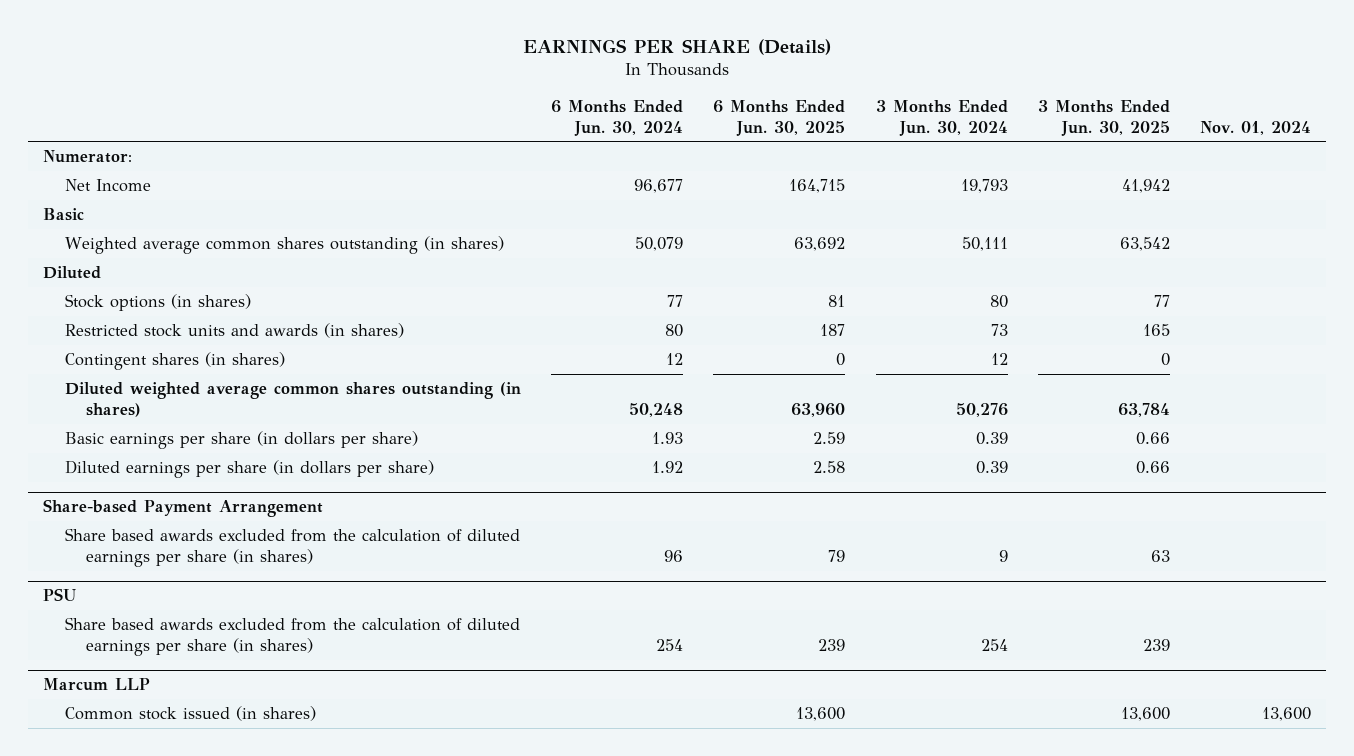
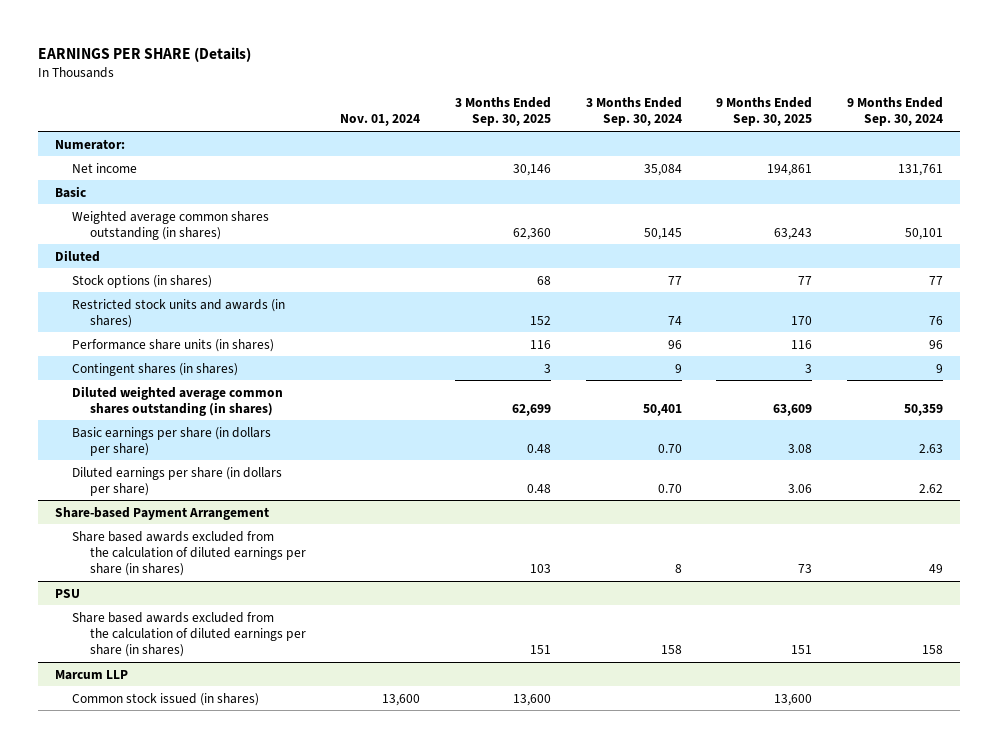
[551,99,684,136] 6 Months Ended Jun. 30, 2024 -> none
[713,99,846,136] 6 Months Ended Jun. 30, 2025 -> none
[875,99,1008,136] 3 Months Ended Jun. 30, 2024 -> none
[1037,99,1170,136] 3 Months Ended Jun. 30, 2025 -> none
none -> [454,97,551,127] 3 Months Ended Sep. 30, 2025
none -> [585,97,682,127] 3 Months Ended Sep. 30, 2024
none -> [716,97,813,127] 9 Months Ended Sep. 30, 2025
none -> [846,97,943,127] 9 Months Ended Sep. 30, 2024
[64,179,151,193] Net Income -> [72,162,138,173] Net income
none -> [72,338,275,352] Performance share units (in shares)

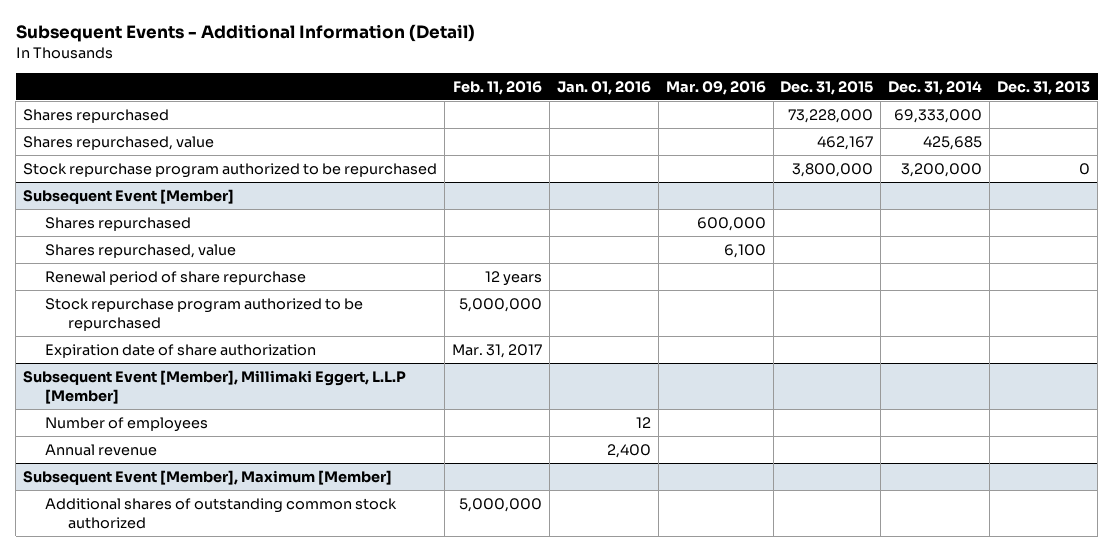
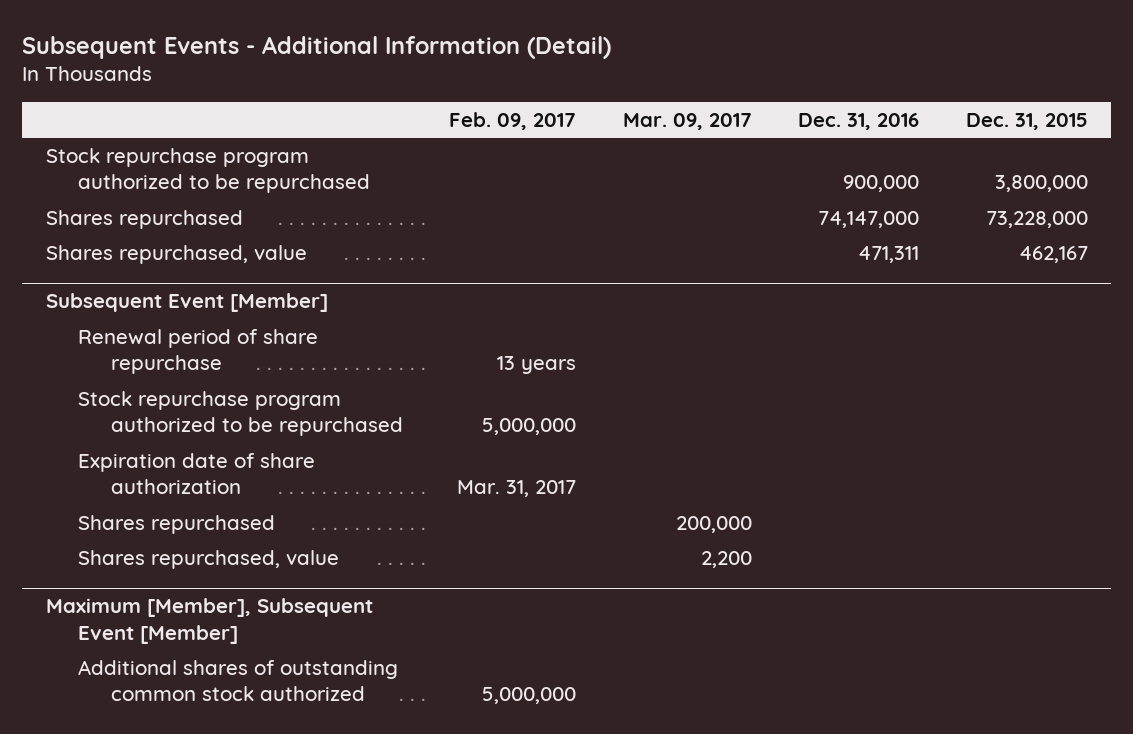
[452,80,542,95] Feb. 11, 2016 -> none
[556,80,651,95] Jan. 01, 2016 -> none
[665,80,766,95] Mar. 09, 2016 -> none
[888,80,983,95] Dec. 31, 2014 -> none
[997,80,1091,95] Dec. 31, 2013 -> none
none -> [449,111,577,130] Feb. 09, 2017
none -> [622,112,752,130] Mar. 09, 2017
none -> [798,112,920,130] Dec. 31, 2016
[23,162,438,178] Stock repurchase program authorized to be repurchased -> [45,147,371,194] Stock repurchase program authorized to be repurchased
[23,369,407,404] Subsequent Event [Member], Millimaki Eggert, L.L.P [Member] -> none
[45,416,209,432] Number of employees -> none
[45,443,158,456] Annual revenue -> none
[45,216,192,231] Shares repurchased -> [78,514,276,534] Shares repurchased
[45,243,237,258] Shares repurchased, value -> [78,549,340,569] Shares repurchased, value
[23,469,393,485] Subsequent Event [Member], Maximum [Member] -> [45,598,373,644] Maximum [Member], Subsequent Event [Member]

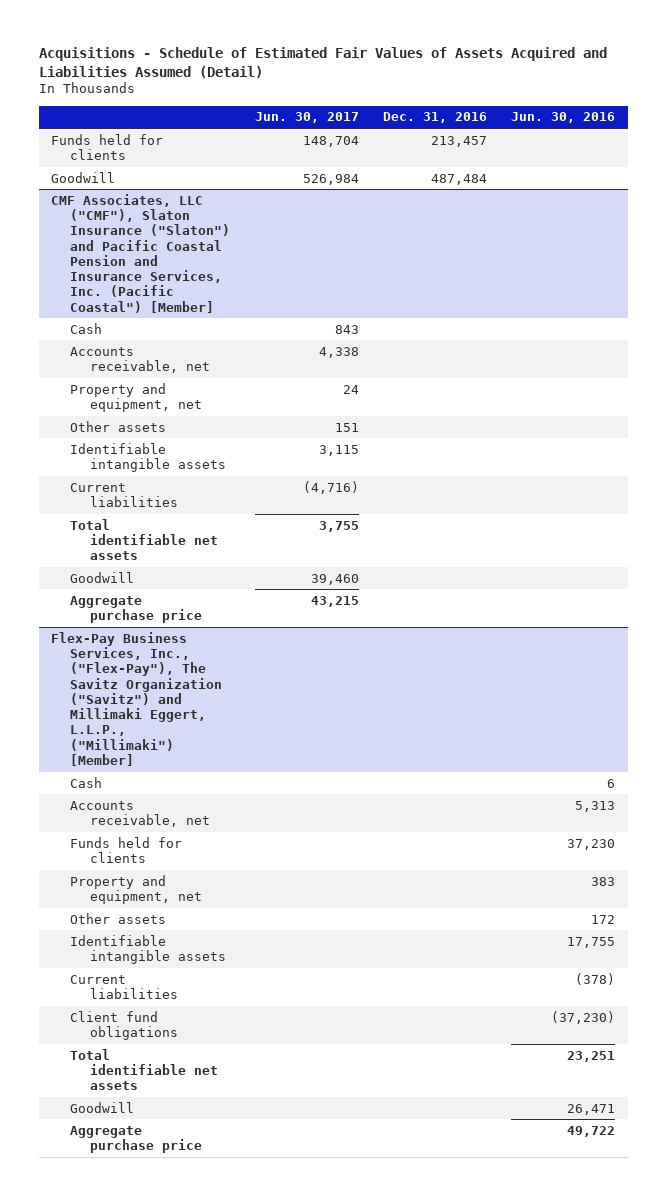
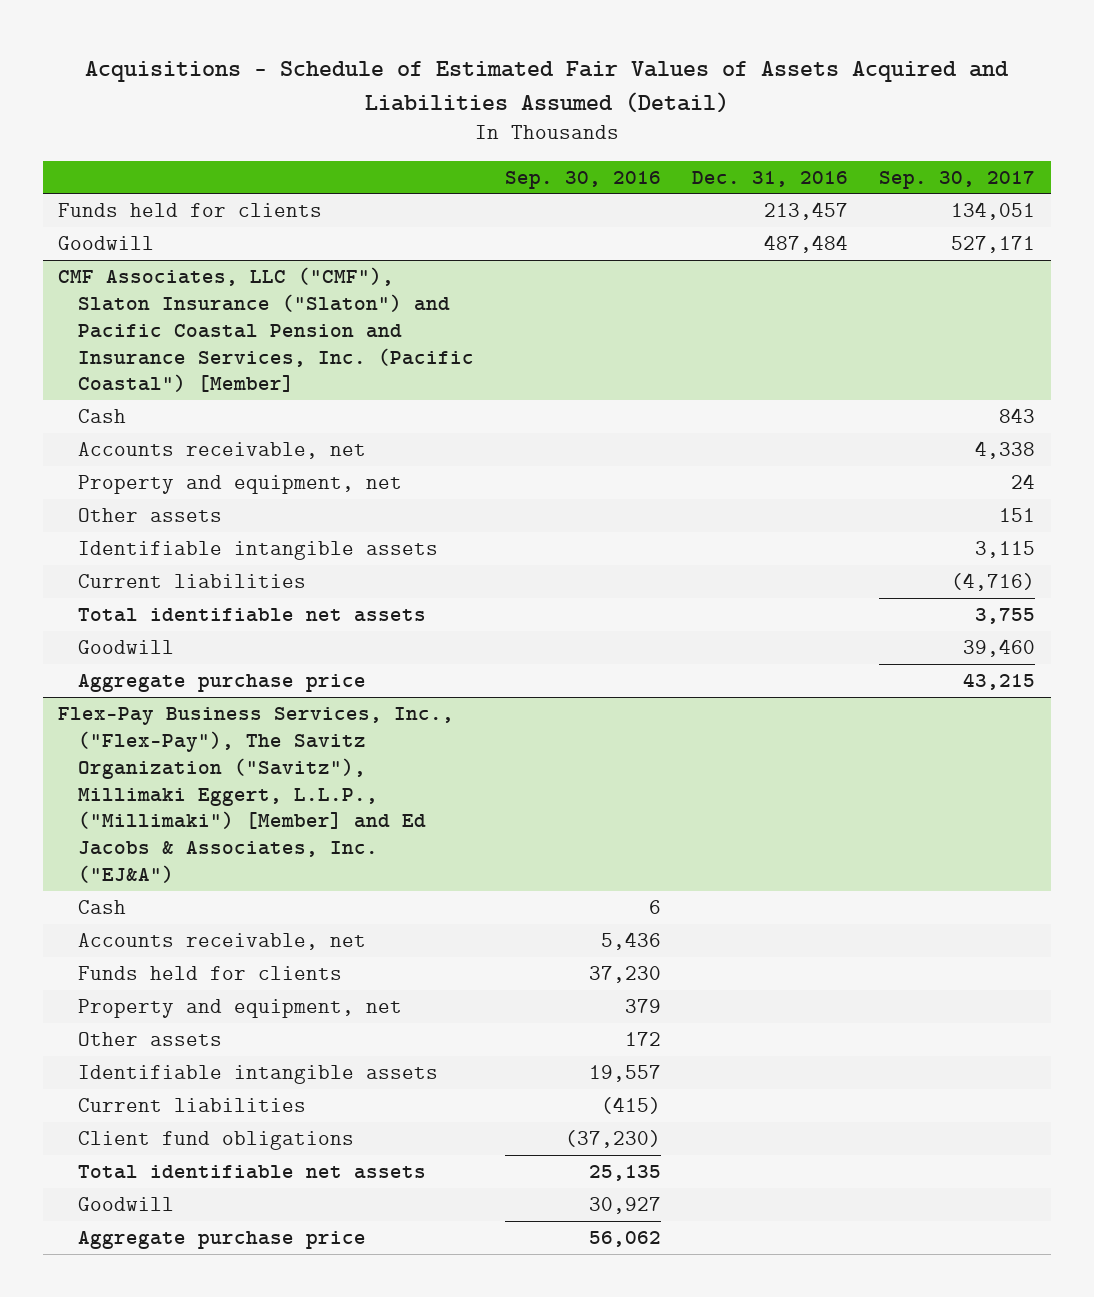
[254,112,359,124] Jun. 30, 2017 -> none
[511,112,616,124] Jun. 30, 2016 -> none
none -> [505,170,662,189] Sep. 30, 2016
none -> [879,170,1036,189] Sep. 30, 2017
[50,631,223,767] Flex-Pay Business Services, Inc., ("Flex-Pay"), The Savitz Organization ("Savitz") and Millimaki Eggert, L.L.P., ("Millimaki") [Member] -> [58,706,455,884] Flex-Pay Business Services, Inc., ("Flex-Pay"), The Savitz Organization ("Savitz"), Millimaki Eggert, L.L.P., ("Millimaki") [Member] and Ed Jacobs & Associates, Inc. ("EJ&A")

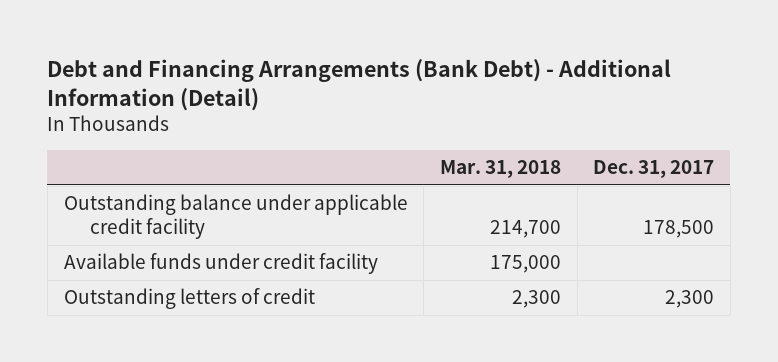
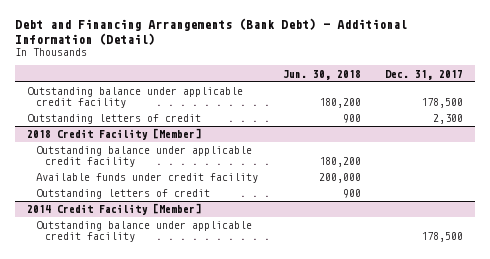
[439,160,561,179] Mar. 31, 2018 -> none
none -> [282,69,361,80] Jun. 30, 2018
[63,253,378,275] Available funds under credit facility -> none
none -> [27,128,202,141] 2018 Credit Facility [Member]
none -> [36,146,253,168] Outstanding balance under applicable credit facility
none -> [36,173,259,184] Available funds under credit facility
none -> [36,189,211,200] Outstanding letters of credit
none -> [27,203,202,216] 2014 Credit Facility [Member]
none -> [36,221,253,243] Outstanding balance under applicable credit facility

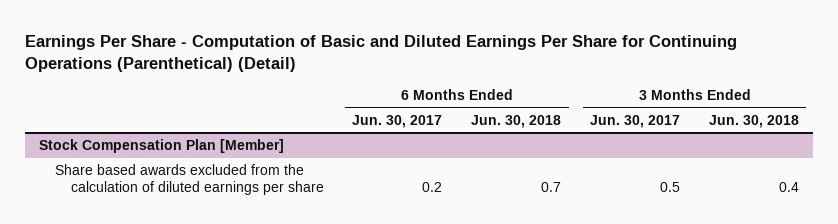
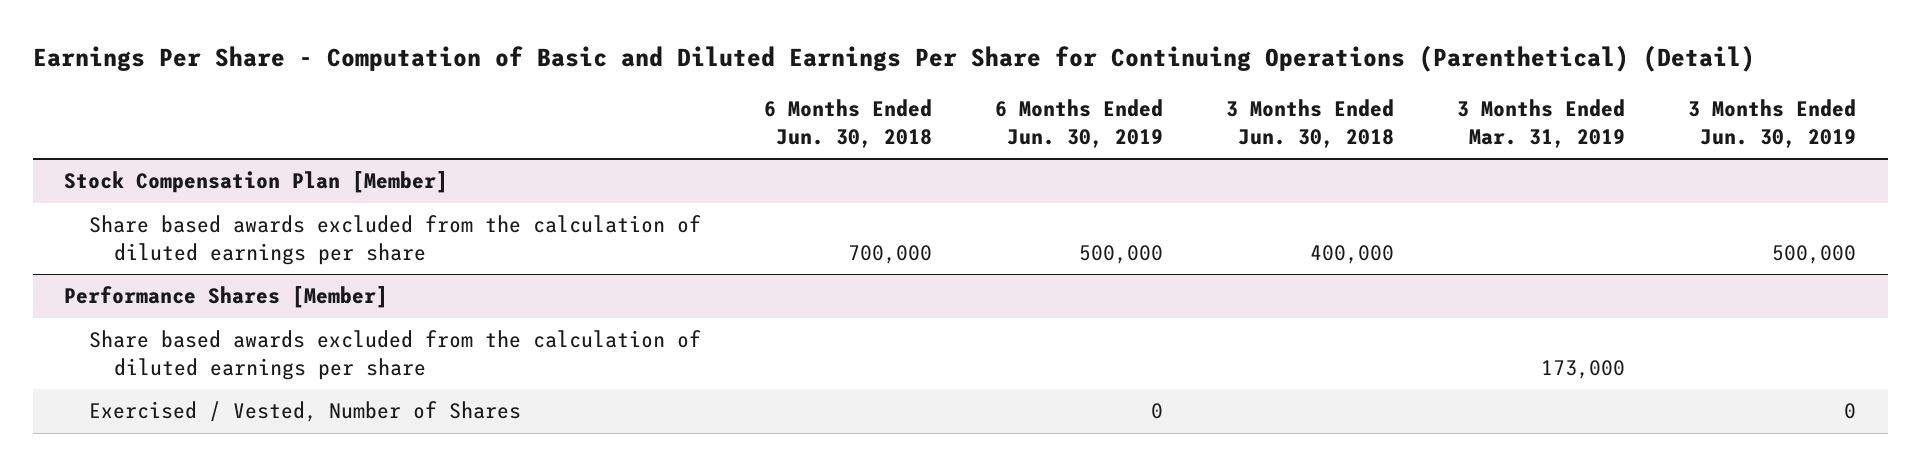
[352,114,443,128] Jun. 30, 2017 -> none
[590,114,681,128] Jun. 30, 2017 -> none
none -> [995,99,1164,148] 6 Months Ended Jun. 30, 2019
none -> [1457,99,1626,148] 3 Months Ended Mar. 31, 2019
none -> [1688,99,1857,148] 3 Months Ended Jun. 30, 2019
[541,181,562,192] 0.7 -> [848,244,933,264] 700,000
[779,181,800,192] 0.4 -> [1310,244,1395,264] 400,000
none -> [64,286,389,309] Performance Shares [Member]
none -> [89,330,702,380] Share based awards excluded from the calculation of diluted earnings per share
none -> [89,401,522,423] Exercised / Vested, Number of Shares

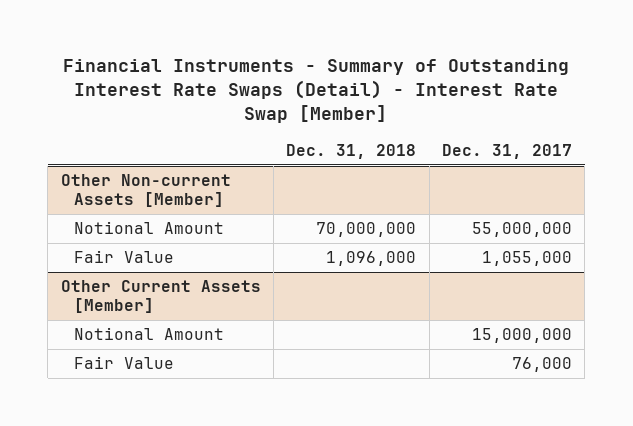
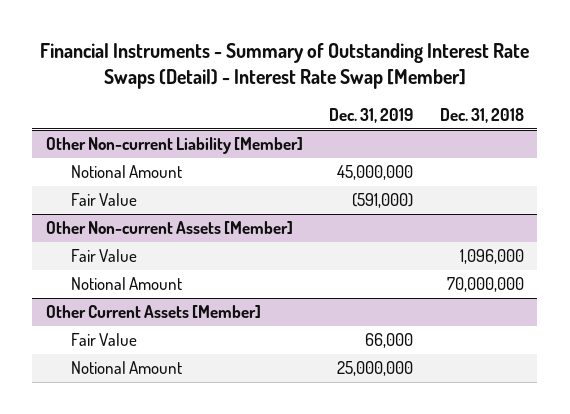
[441,143,572,159] Dec. 31, 2017 -> none
none -> [329,108,414,124] Dec. 31, 2019
none -> [45,136,303,154] Other Non-current Liability [Member]
none -> [70,164,182,178] Notional Amount
none -> [70,192,137,206] Fair Value
[74,221,225,235] Notional Amount -> [70,276,182,290] Notional Amount
[74,327,225,341] Notional Amount -> [70,360,182,374] Notional Amount

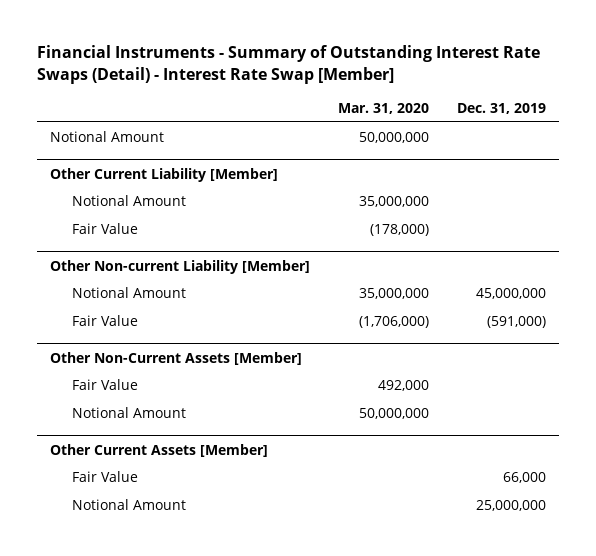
[439,108,524,124] Dec. 31, 2018 -> none
none -> [337,103,429,115] Mar. 31, 2020
none -> [50,130,165,142] Notional Amount
none -> [50,167,279,182] Other Current Liability [Member]
none -> [72,194,187,206] Notional Amount
none -> [72,222,139,234] Fair Value
[45,220,293,234] Other Non-current Assets [Member] -> [50,351,303,365] Other Non-Current Assets [Member]

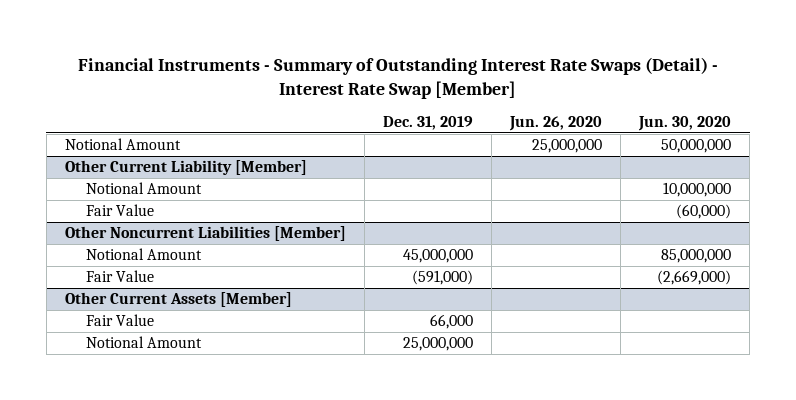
[337,103,429,115] Mar. 31, 2020 -> none
none -> [509,116,603,132] Jun. 26, 2020
none -> [638,116,732,132] Jun. 30, 2020
[50,259,311,274] Other Non-current Liability [Member] -> [64,226,346,242] Other Noncurrent Liabilities [Member]
[50,351,303,365] Other Non-Current Assets [Member] -> none
[72,378,139,390] Fair Value -> none
[72,406,187,418] Notional Amount -> none

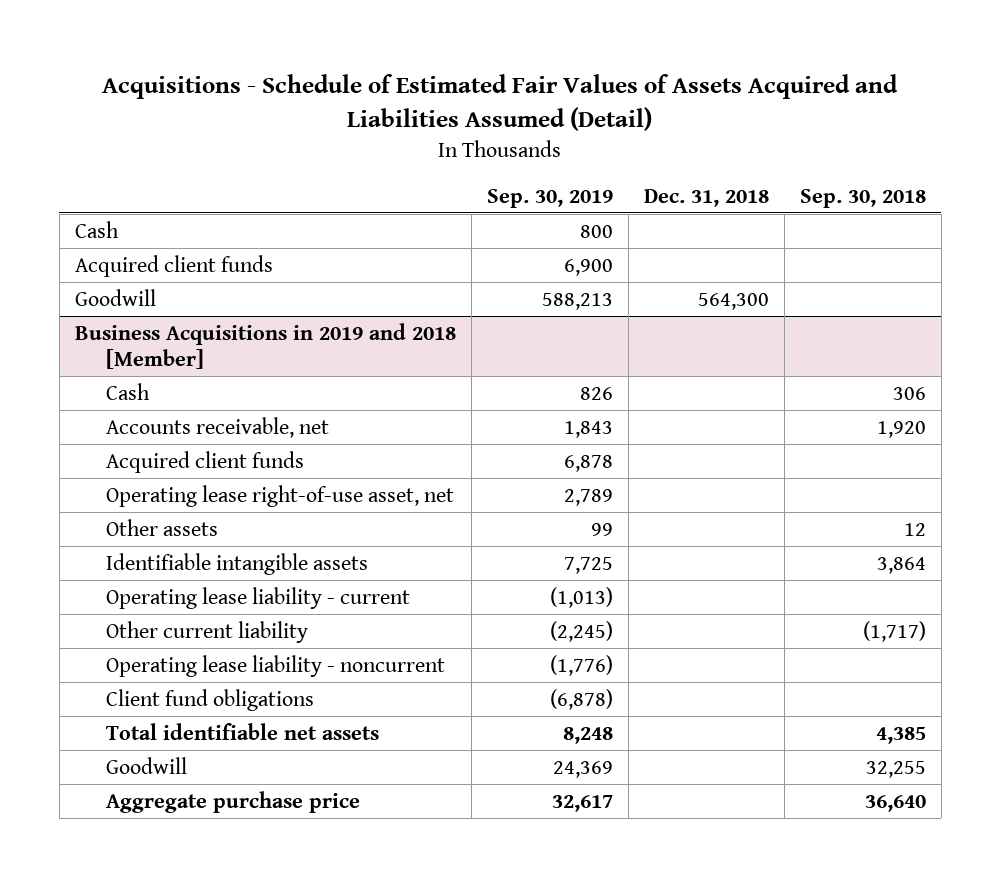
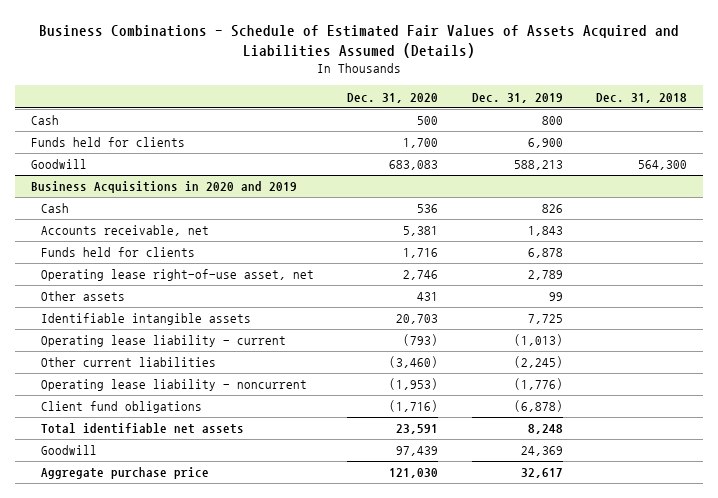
[102,74,899,132] Acquisitions - Schedule of Estimated Fair Values of Assets Acquired and Liabilities Assumed (Detail) -> [38,24,679,58] Business Combinations - Schedule of Estimated Fair Values of Assets Acquired and Liabilities Assumed (Details)
[486,188,613,208] Sep. 30, 2019 -> none
[799,188,926,208] Sep. 30, 2018 -> none
none -> [347,92,439,103] Dec. 31, 2020
none -> [471,92,563,103] Dec. 31, 2019
[74,254,273,277] Acquired client funds -> [31,137,186,148] Funds held for clients
[74,322,456,369] Business Acquisitions in 2019 and 2018 [Member] -> none
[105,382,150,400] Cash -> none
[105,416,329,438] Accounts receivable, net -> none
[105,450,304,473] Acquired client funds -> none
[105,484,454,507] Operating lease right-of-use asset, net -> none
[105,518,218,536] Other assets -> none
[105,552,368,575] Identifiable intangible assets -> none
[105,586,410,609] Operating lease liability - current -> none
[105,620,308,643] Other current liability -> none
[105,654,445,677] Operating lease liability - noncurrent -> none
[105,688,314,711] Client fund obligations -> none
[105,722,379,740] Total identifiable net assets -> none
[105,756,187,774] Goodwill -> none
[105,790,360,813] Aggregate purchase price -> none
none -> [31,181,298,194] Business Acquisitions in 2020 and 2019
none -> [41,203,70,214] Cash
none -> [41,225,210,237] Accounts receivable, net
none -> [41,247,196,258] Funds held for clients
none -> [41,269,315,282] Operating lease right-of-use asset, net
none -> [41,291,126,302] Other assets
none -> [41,313,252,326] Identifiable intangible assets
none -> [41,335,287,348] Operating lease liability - current
none -> [41,357,217,368] Other current liabilities
none -> [41,379,308,392] Operating lease liability - noncurrent
none -> [41,401,203,414] Client fund obligations
none -> [41,423,245,435] Total identifiable net assets
none -> [41,445,98,456] Goodwill
none -> [41,467,210,480] Aggregate purchase price

